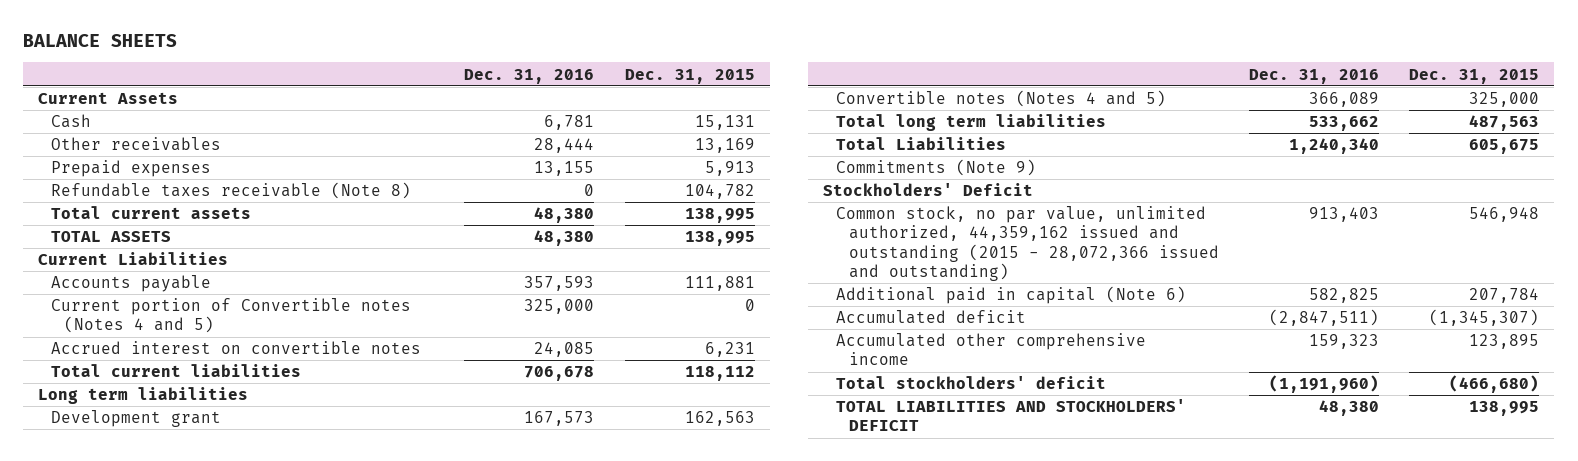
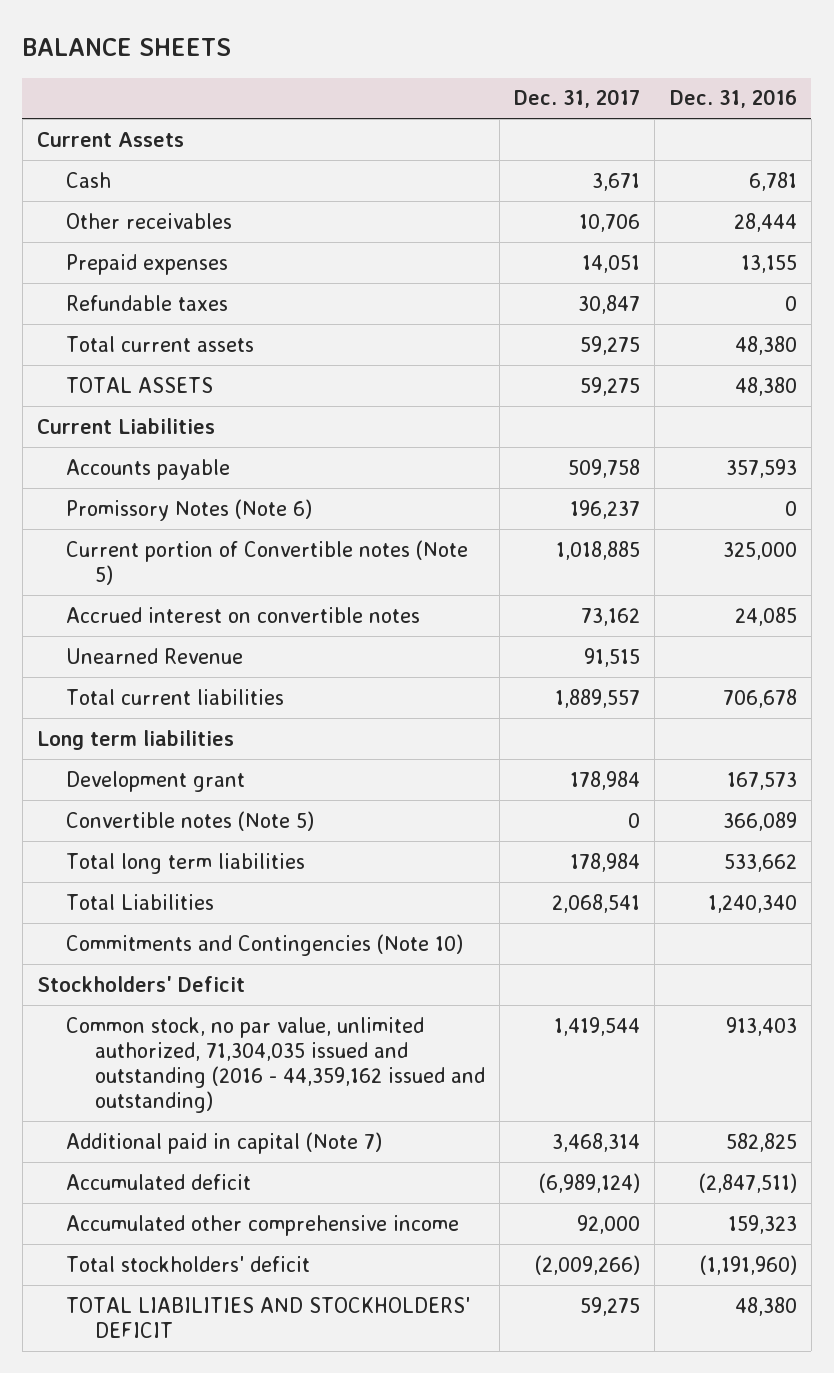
[624,68,755,84] Dec. 31, 2015 -> none
none -> [514,89,641,109] Dec. 31, 2017
[51,182,412,200] Refundable taxes receivable (Note 8) -> [65,294,228,311] Refundable taxes
none -> [65,498,312,521] Promissory Notes (Note 6)
[51,298,412,334] Current portion of Convertible notes (Notes 4 and 5) -> [65,539,468,585] Current portion of Convertible notes (Note 5)
none -> [65,647,243,664] Unearned Revenue
[836,90,1167,108] Convertible notes (Notes 4 and 5) -> [65,810,314,831] Convertible notes (Note 5)
[836,159,1037,177] Commitments (Note 9) -> [65,933,463,956] Commitments and Contingencies (Note 10)
[836,206,1219,281] Common stock, no par value, unlimited authorized, 44,359,162 issued and outstanding (2015 - 28,072,366 issued and outstanding) -> [65,1016,485,1113] Common stock, no par value, unlimited authorized, 71,304,035 issued and outstanding (2016 - 44,359,162 issued and outstanding)
[836,286,1187,305] Additional paid in capital (Note 6) -> [65,1131,382,1154] Additional paid in capital (Note 7)

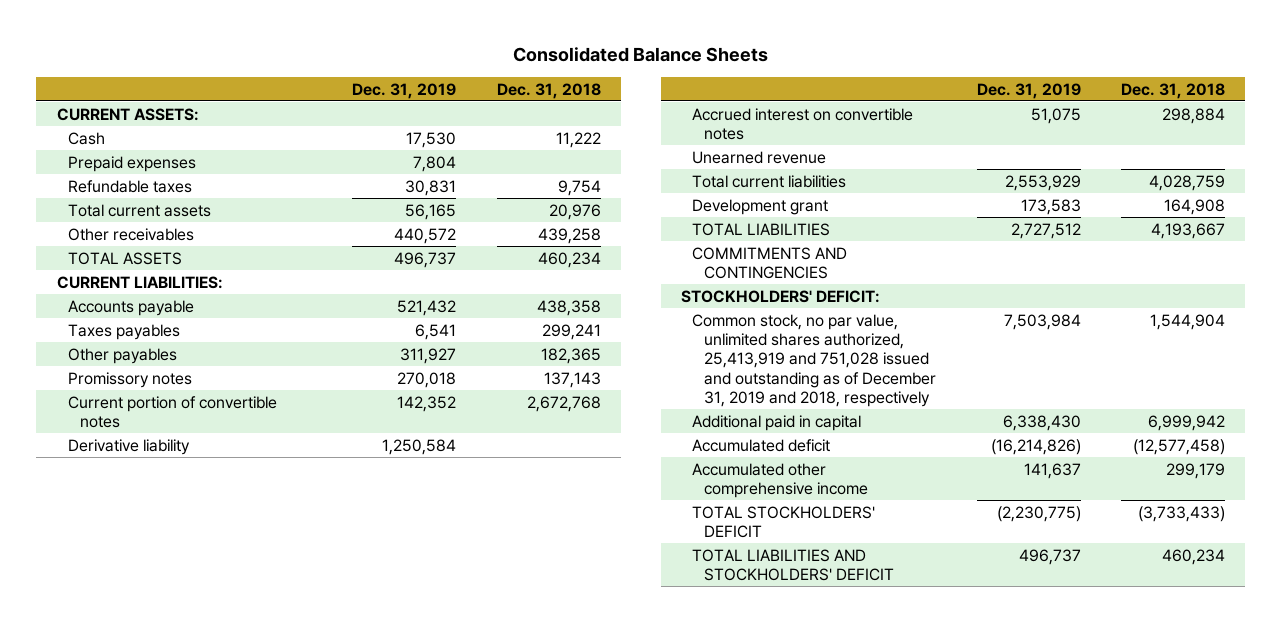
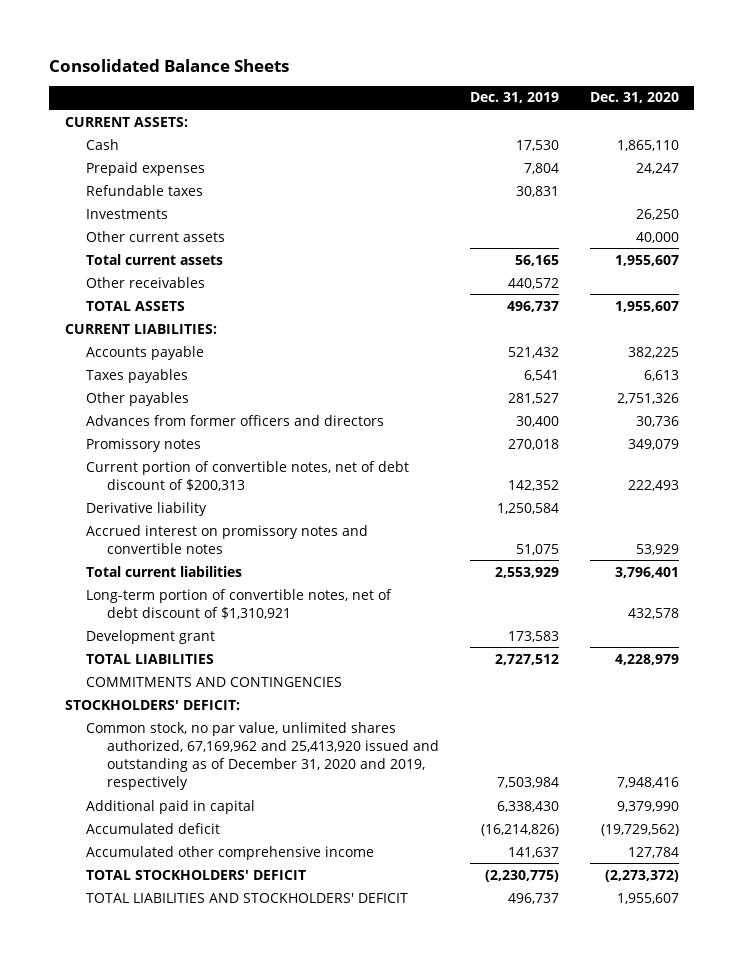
[496,82,601,99] Dec. 31, 2018 -> none
none -> [589,92,679,104] Dec. 31, 2020
none -> [85,208,168,219] Investments
none -> [85,230,225,242] Other current assets
[400,347,457,364] 311,927 -> [507,392,559,404] 281,527
none -> [85,414,384,426] Advances from former officers and directors
[68,395,278,428] Current portion of convertible notes -> [85,460,409,491] Current portion of convertible notes, net of debt discount of $200,313
[692,150,827,164] Unearned revenue -> none
[692,107,914,140] Accrued interest on convertible notes -> [85,524,368,554] Accrued interest on promissory notes and convertible notes
none -> [85,588,392,619] Long-term portion of convertible notes, net of debt discount of $1,310,921
[692,313,937,408] Common stock, no par value, unlimited shares authorized, 25,413,919 and 751,028 issued and outstanding as of December 31, 2019 and 2018, respectively -> [85,721,439,790] Common stock, no par value, unlimited shares authorized, 67,169,962 and 25,413,920 issued and outstanding as of December 31, 2020 and 2019, respectively

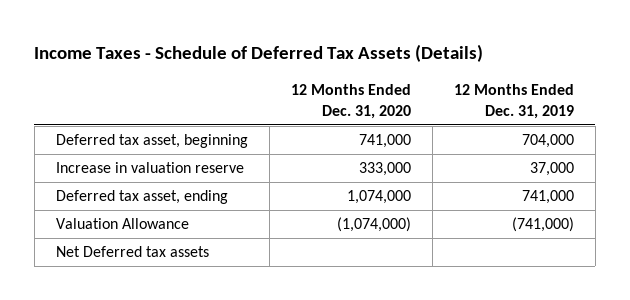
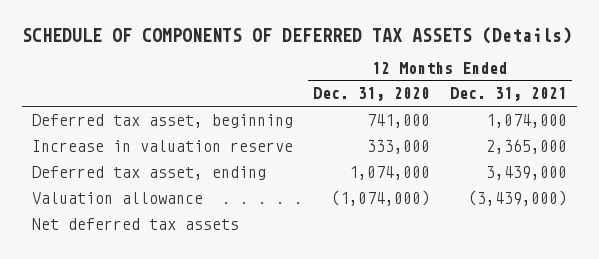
[34,44,484,63] Income Taxes - Schedule of Deferred Tax Assets (Details) -> [22,27,573,45] SCHEDULE OF COMPONENTS OF DEFERRED TAX ASSETS (Details)
[453,83,574,119] 12 Months Ended Dec. 31, 2019 -> none
none -> [449,87,567,102] Dec. 31, 2021
[55,218,189,230] Valuation Allowance -> [32,191,204,204] Valuation allowance
[55,246,209,258] Net Deferred tax assets -> [32,217,240,230] Net deferred tax assets

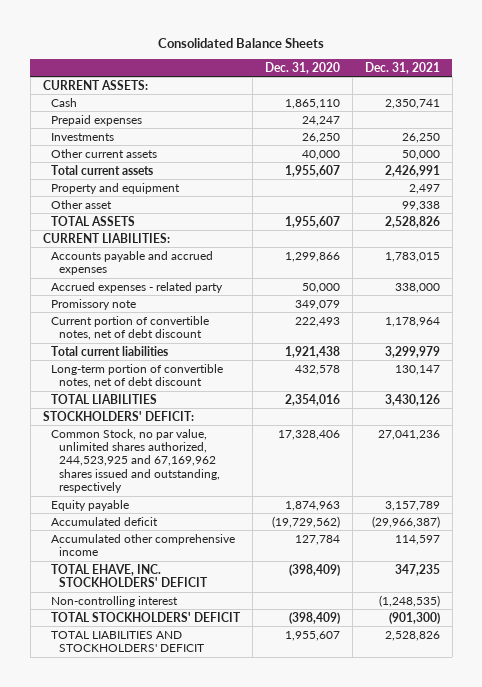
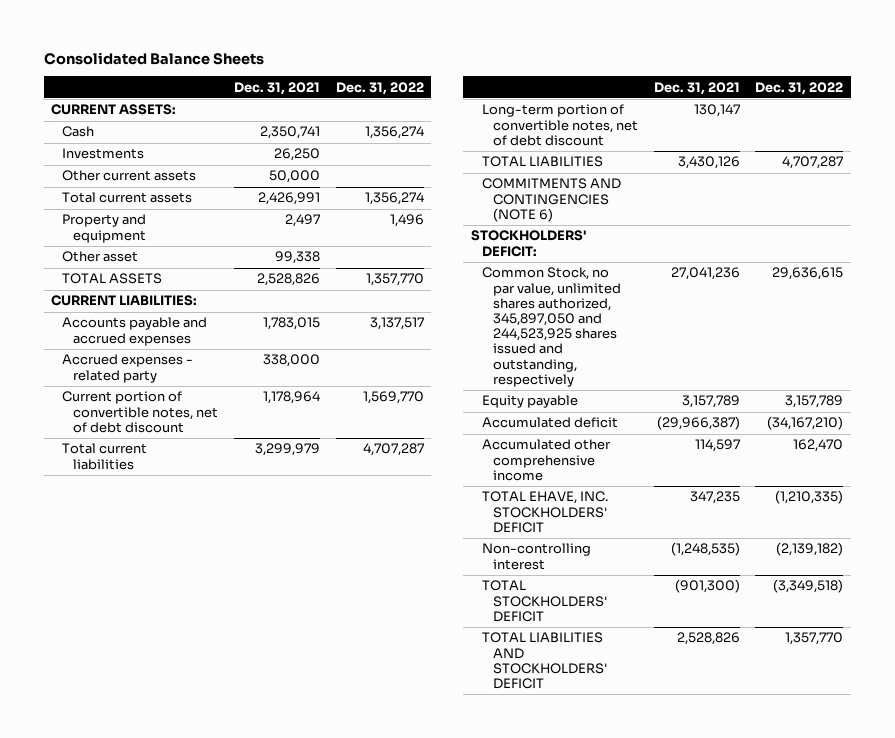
[264,61,340,74] Dec. 31, 2020 -> none
none -> [335,81,424,95] Dec. 31, 2022
[50,114,142,126] Prepaid expenses -> none
[50,298,136,310] Promissory note -> none
none -> [482,178,622,222] COMMITMENTS AND CONTINGENCIES (NOTE 6)
[50,428,220,494] Common Stock, no par value, unlimited shares authorized, 244,523,925 and 67,169,962 shares issued and outstanding, respectively -> [482,267,622,387] Common Stock, no par value, unlimited shares authorized, 345,897,050 and 244,523,925 shares issued and outstanding, respectively

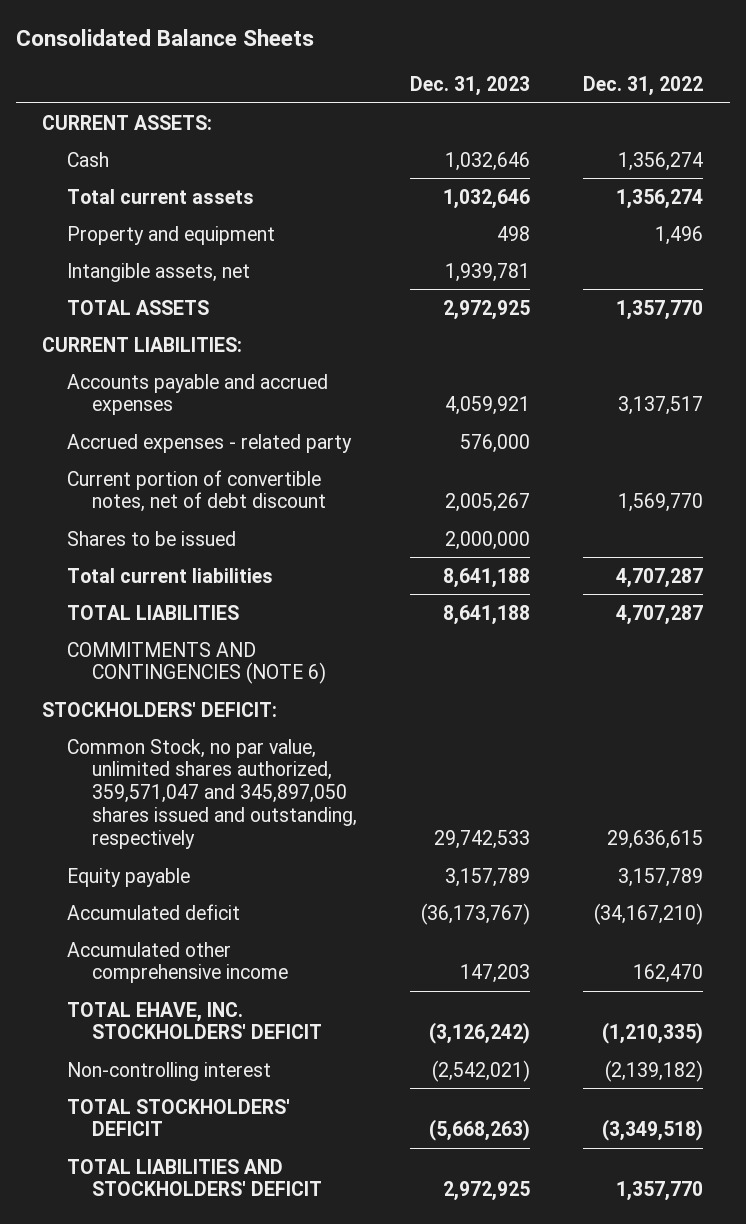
[233,81,320,95] Dec. 31, 2021 -> none
none -> [410,76,531,97] Dec. 31, 2023
[62,148,145,160] Investments -> none
[62,170,197,182] Other current assets -> none
[62,251,139,263] Other asset -> none
none -> [67,262,251,282] Intangible assets, net
none -> [67,530,237,546] Shares to be issued
[482,104,639,146] Long-term portion of convertible notes, net of debt discount -> none
[482,267,622,387] Common Stock, no par value, unlimited shares authorized, 345,897,050 and 244,523,925 shares issued and outstanding, respectively -> [67,738,358,849] Common Stock, no par value, unlimited shares authorized, 359,571,047 and 345,897,050 shares issued and outstanding, respectively

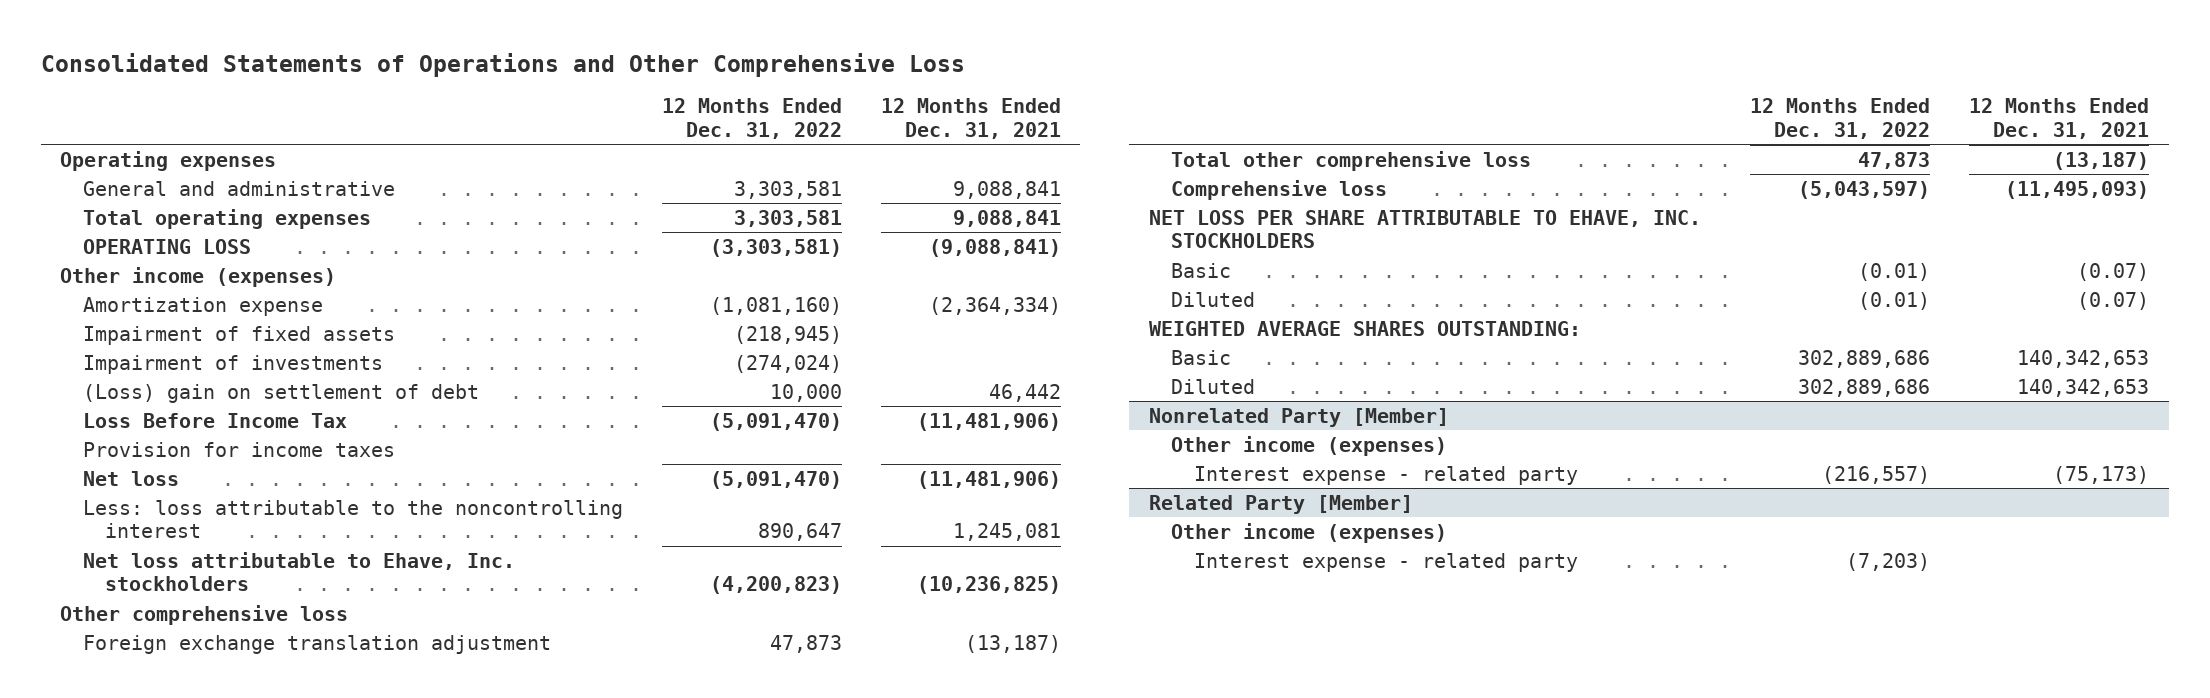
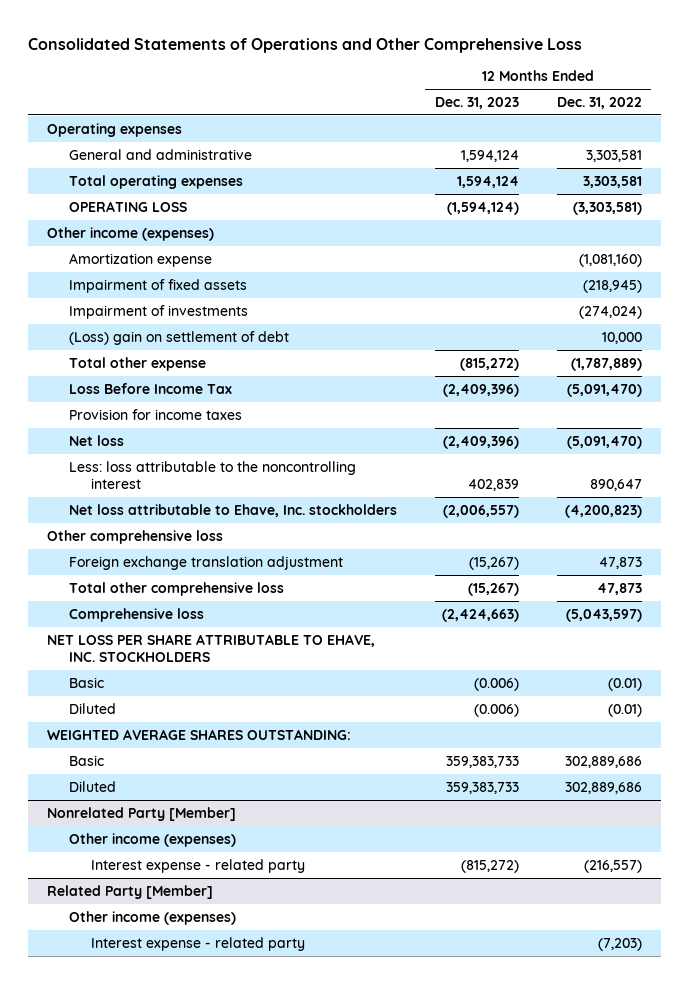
[880,98,1061,139] 12 Months Ended Dec. 31, 2021 -> none
none -> [434,97,519,110] Dec. 31, 2023
none -> [69,356,207,371] Total other expense

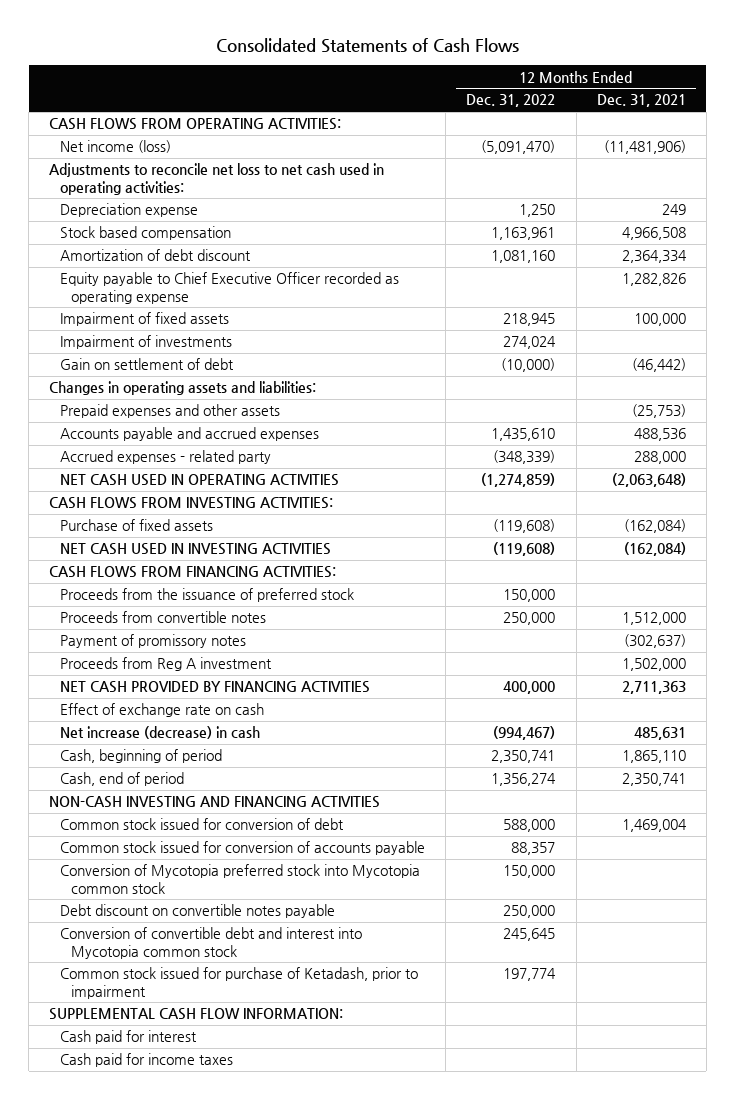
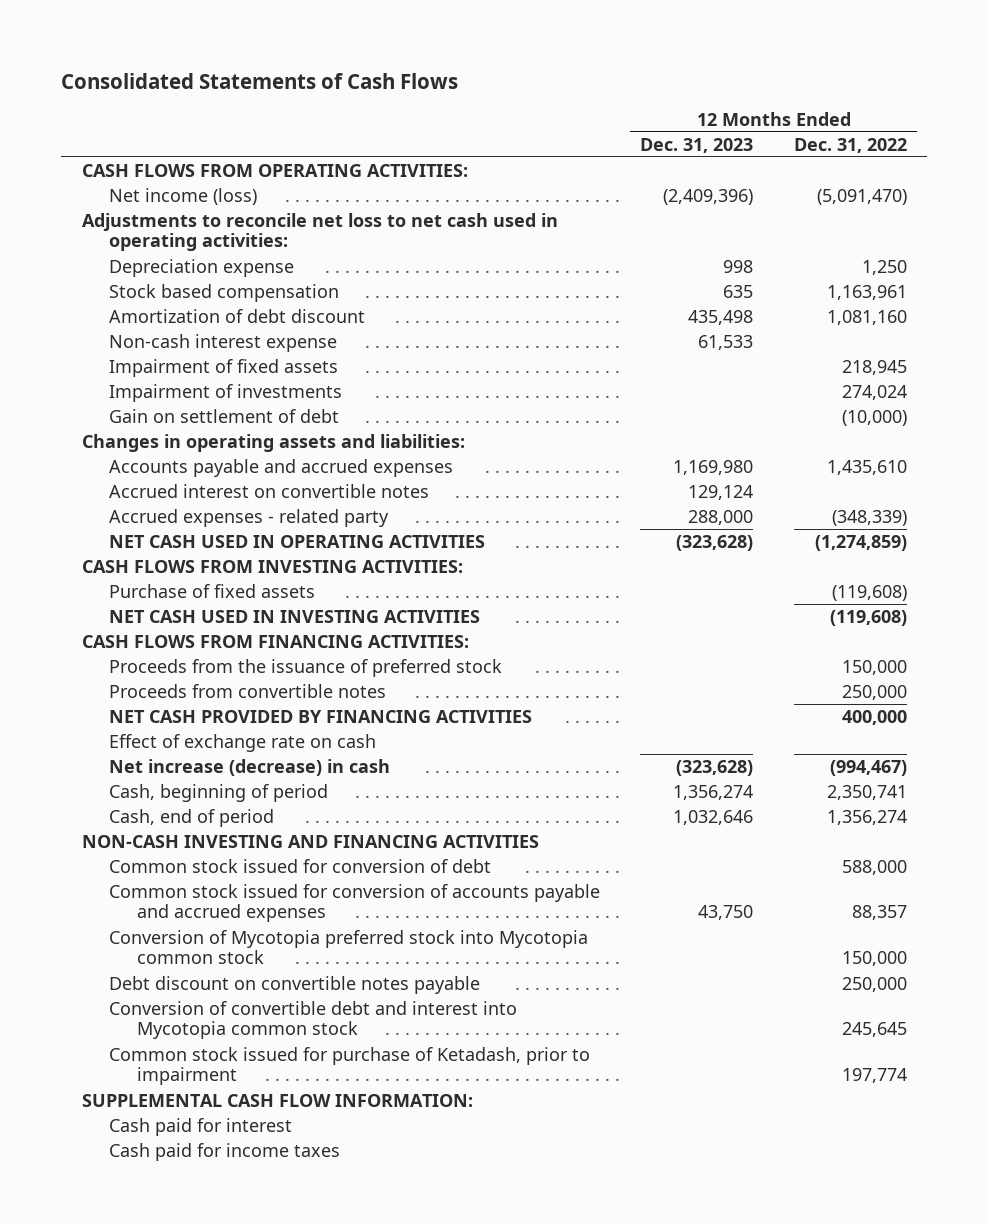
[596,94,686,108] Dec. 31, 2021 -> none
none -> [640,137,754,153] Dec. 31, 2023
[60,272,400,304] Equity payable to Chief Executive Officer recorded as operating expense -> none
none -> [109,333,338,352] Non-cash interest expense
[60,404,281,419] Prepaid expenses and other assets -> none
none -> [109,483,430,498] Accrued interest on convertible notes
[60,634,247,649] Payment of promissory notes -> none
[60,657,273,672] Proceeds from Reg A investment -> none
[60,841,426,856] Common stock issued for conversion of accounts payable -> [109,883,601,923] Common stock issued for conversion of accounts payable and accrued expenses

